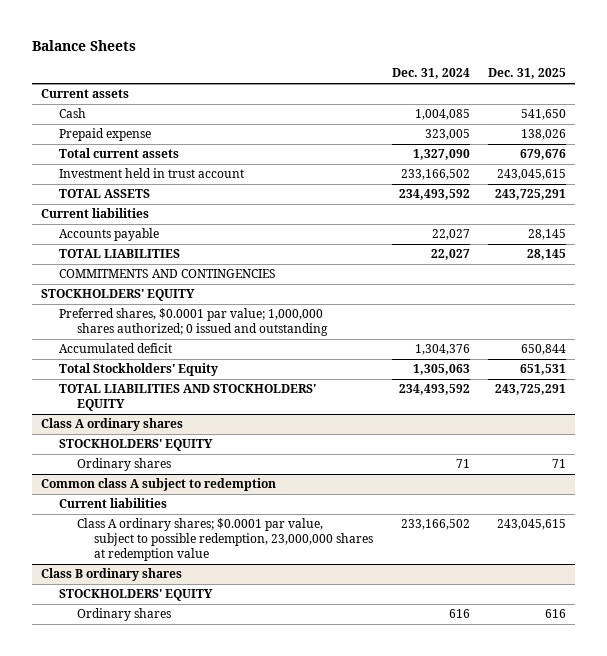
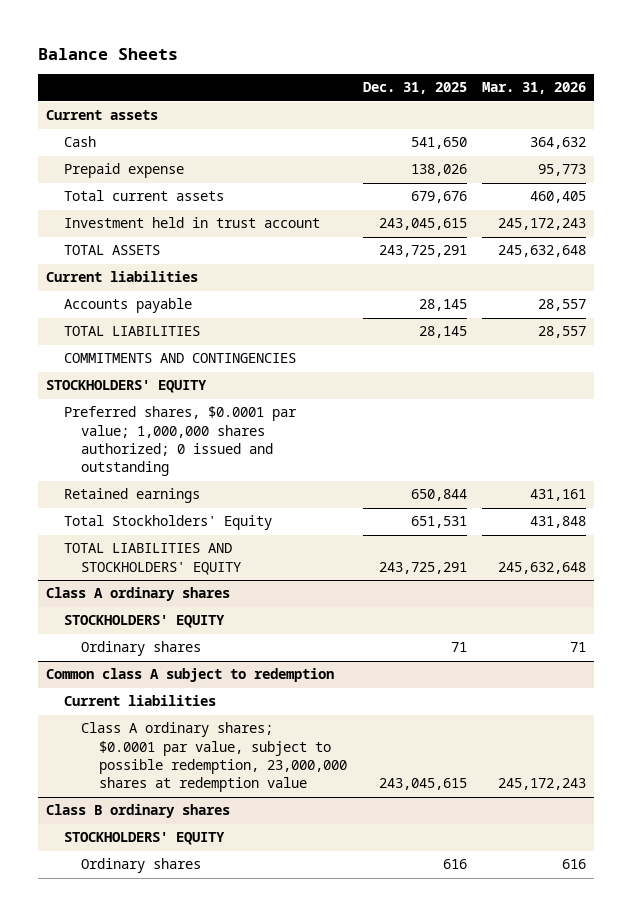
[391,68,470,80] Dec. 31, 2024 -> none
none -> [482,82,587,95] Mar. 31, 2026
[58,343,172,354] Accumulated deficit -> [63,488,200,504] Retained earnings

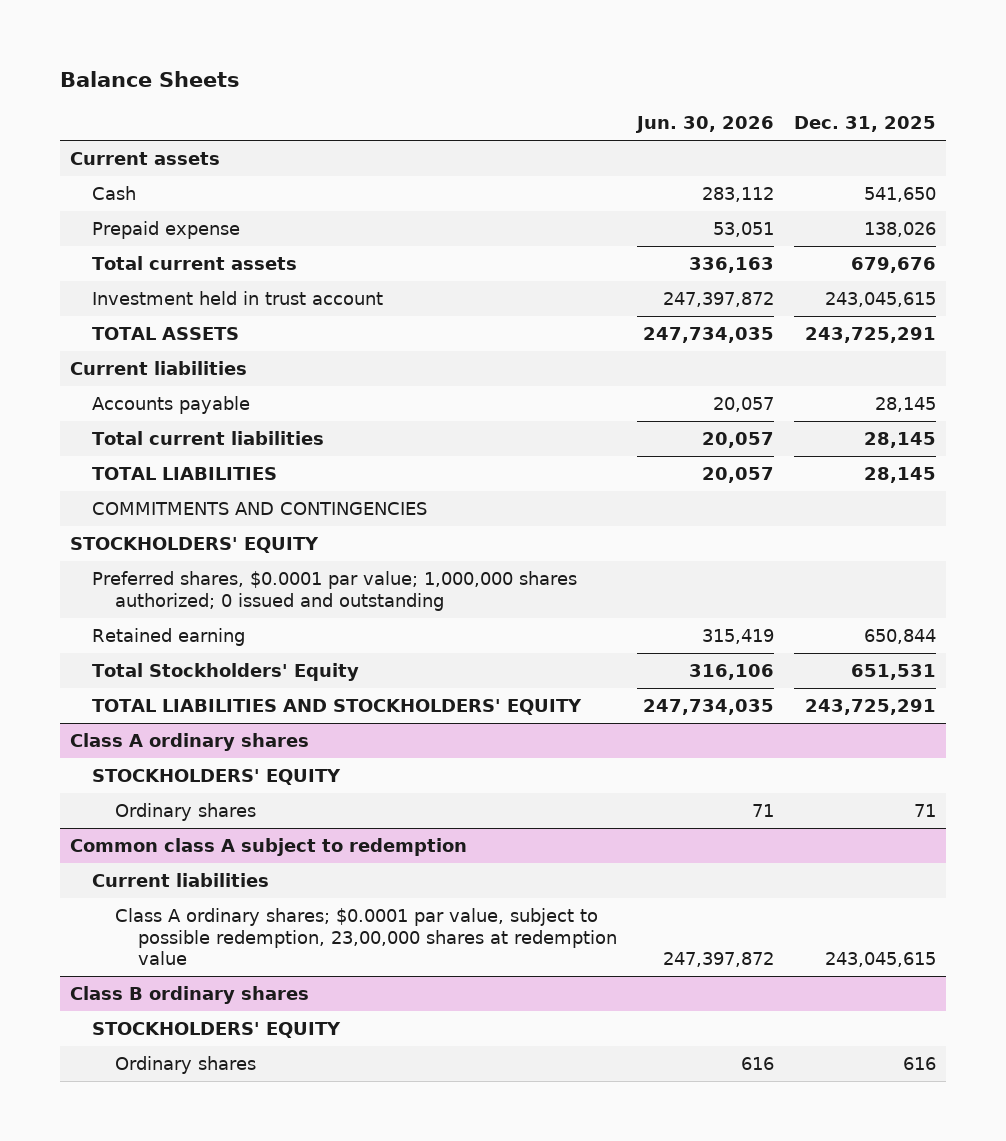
[482,82,587,95] Mar. 31, 2026 -> none
none -> [635,115,775,133] Jun. 30, 2026
none -> [92,431,325,446] Total current liabilities
[63,488,200,504] Retained earnings -> [92,628,246,647] Retained earning
[81,722,348,793] Class A ordinary shares; $0.0001 par value, subject to possible redemption, 23,000,000 shares at redemption value -> [115,908,617,966] Class A ordinary shares; $0.0001 par value, subject to possible redemption, 23,00,000 shares at redemption value

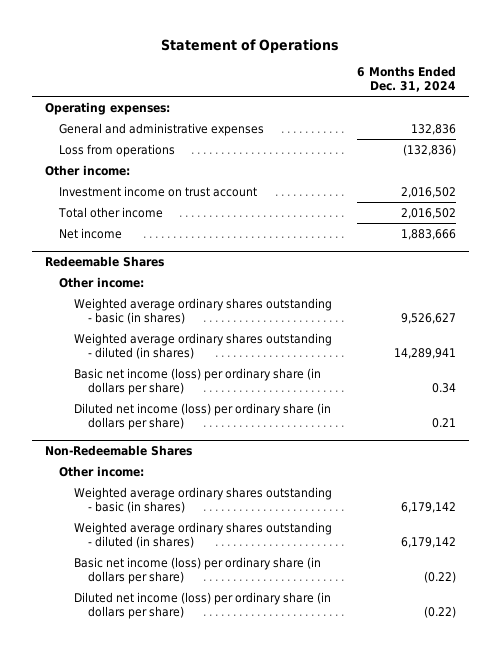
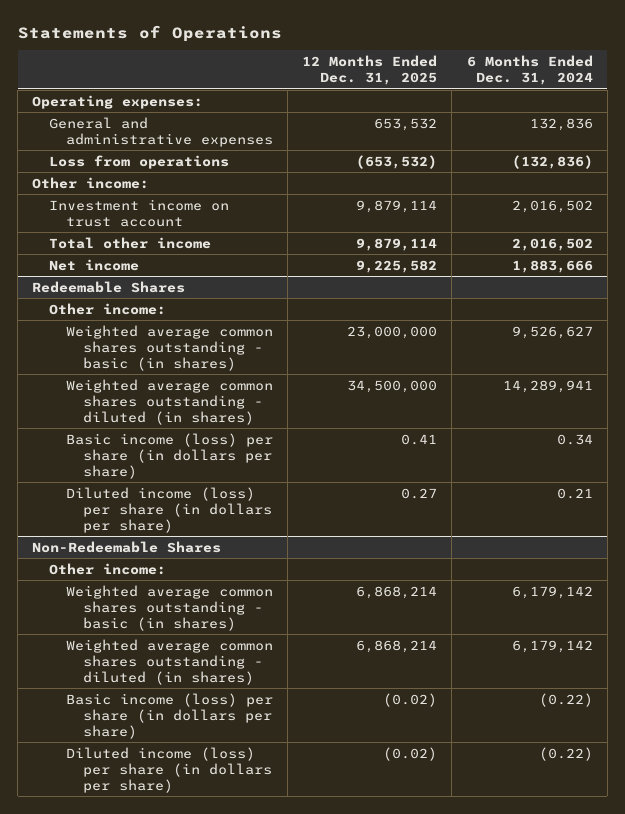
[161,38,340,53] Statement of Operations -> [17,24,282,42] Statements of Operations
none -> [302,54,438,86] 12 Months Ended Dec. 31, 2025
[73,297,332,324] Weighted average ordinary shares outstanding - basic (in shares) -> [65,324,273,371] Weighted average common shares outstanding - basic (in shares)
[73,332,332,359] Weighted average ordinary shares outstanding - diluted (in shares) -> [65,378,273,425] Weighted average common shares outstanding - diluted (in shares)
[73,367,321,395] Basic net income (loss) per ordinary share (in dollars per share) -> [65,432,273,479] Basic income (loss) per share (in dollars per share)
[73,402,331,430] Diluted net income (loss) per ordinary share (in dollars per share) -> [65,486,272,533] Diluted income (loss) per share (in dollars per share)
[73,486,332,513] Weighted average ordinary shares outstanding - basic (in shares) -> [65,584,273,631] Weighted average common shares outstanding - basic (in shares)
[73,521,332,548] Weighted average ordinary shares outstanding - diluted (in shares) -> [65,638,273,685] Weighted average common shares outstanding - diluted (in shares)
[73,556,321,584] Basic net income (loss) per ordinary share (in dollars per share) -> [65,692,273,739] Basic income (loss) per share (in dollars per share)
[73,591,331,619] Diluted net income (loss) per ordinary share (in dollars per share) -> [65,746,272,793] Diluted income (loss) per share (in dollars per share)

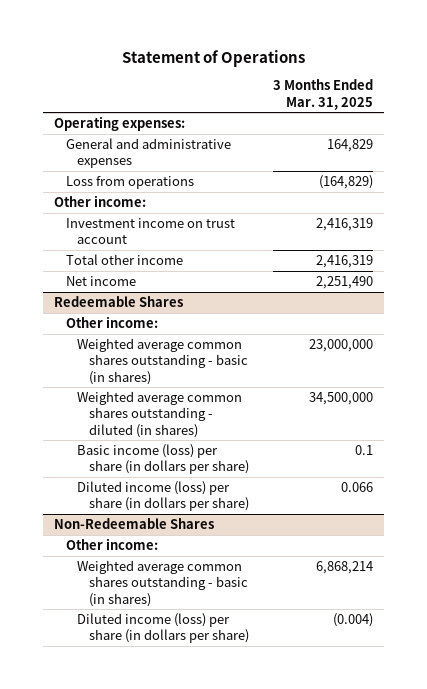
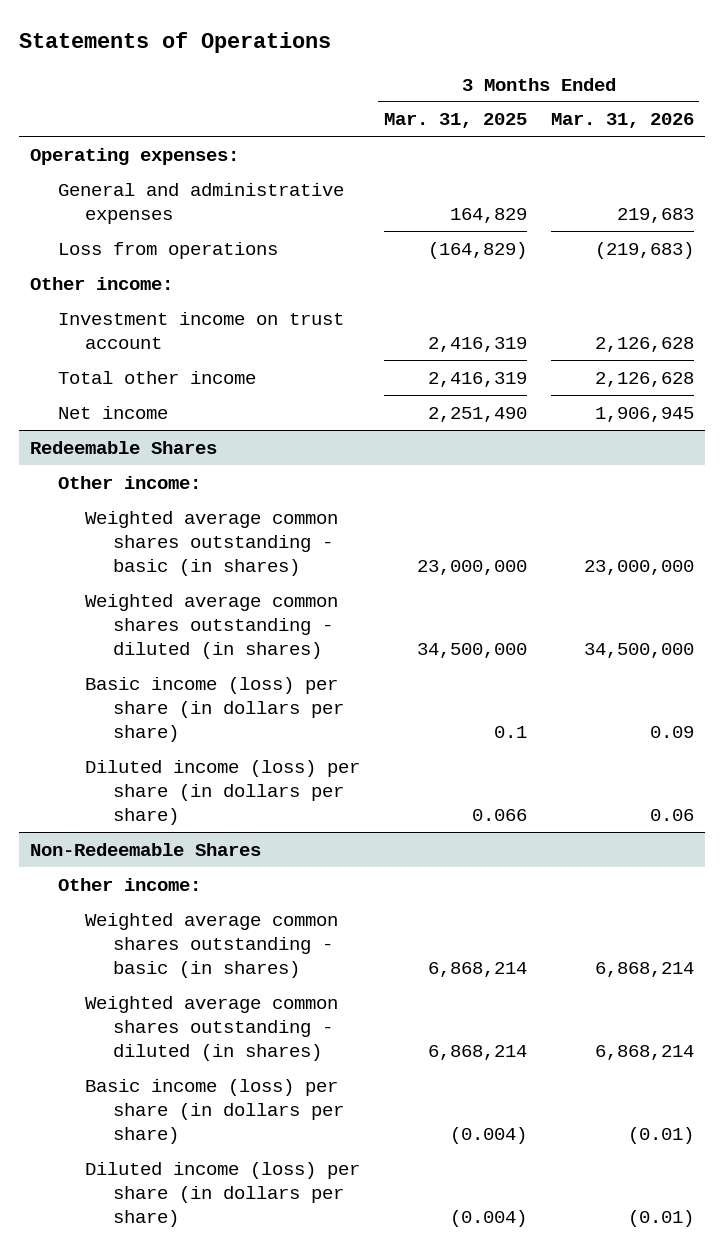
[121,49,305,67] Statement of Operations -> [18,32,331,54] Statements of Operations
none -> [550,113,694,129] Mar. 31, 2026
none -> [85,995,339,1062] Weighted average common shares outstanding - diluted (in shares)
none -> [85,1078,344,1145] Basic income (loss) per share (in dollars per share)

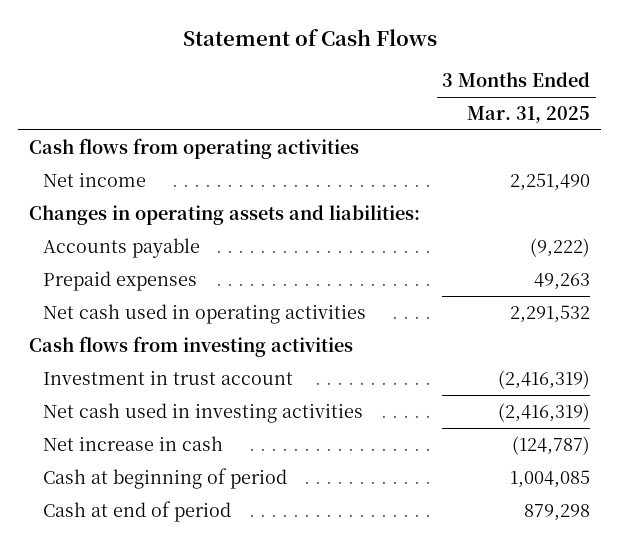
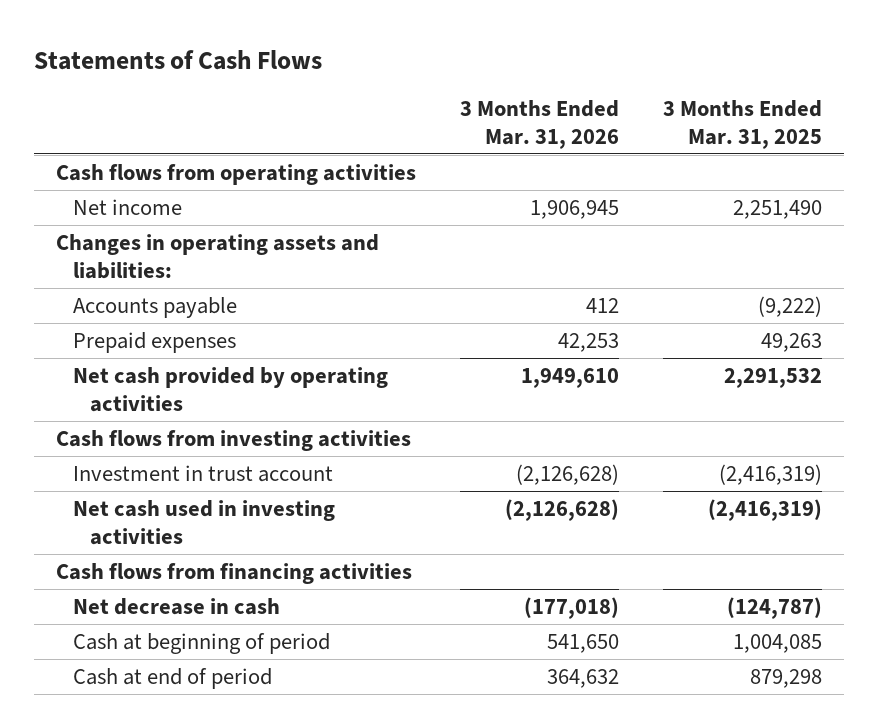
[182,29,437,47] Statement of Cash Flows -> [33,49,322,70] Statements of Cash Flows
none -> [460,99,620,149] 3 Months Ended Mar. 31, 2026
[43,303,367,324] Net cash used in operating activities -> [72,366,388,412] Net cash provided by operating activities
none -> [55,562,412,584] Cash flows from financing activities
[43,435,224,451] Net increase in cash -> [72,597,280,615] Net decrease in cash

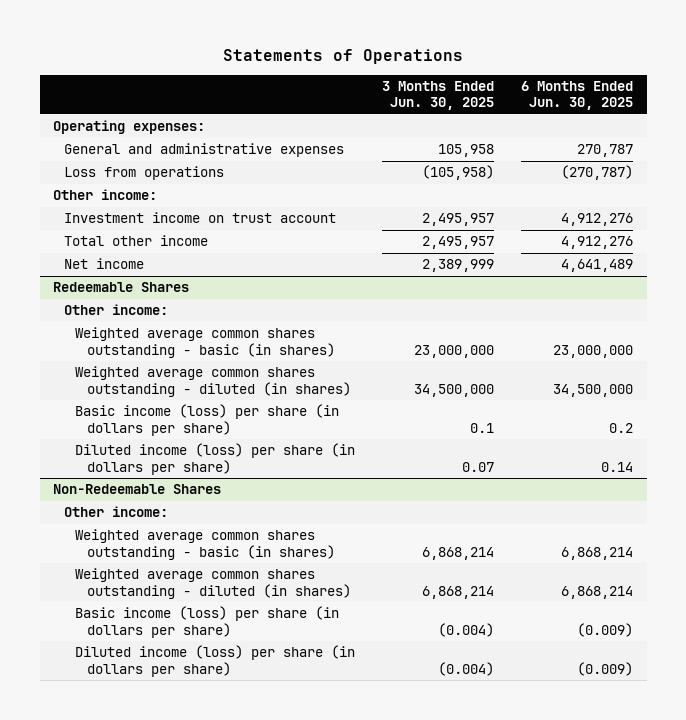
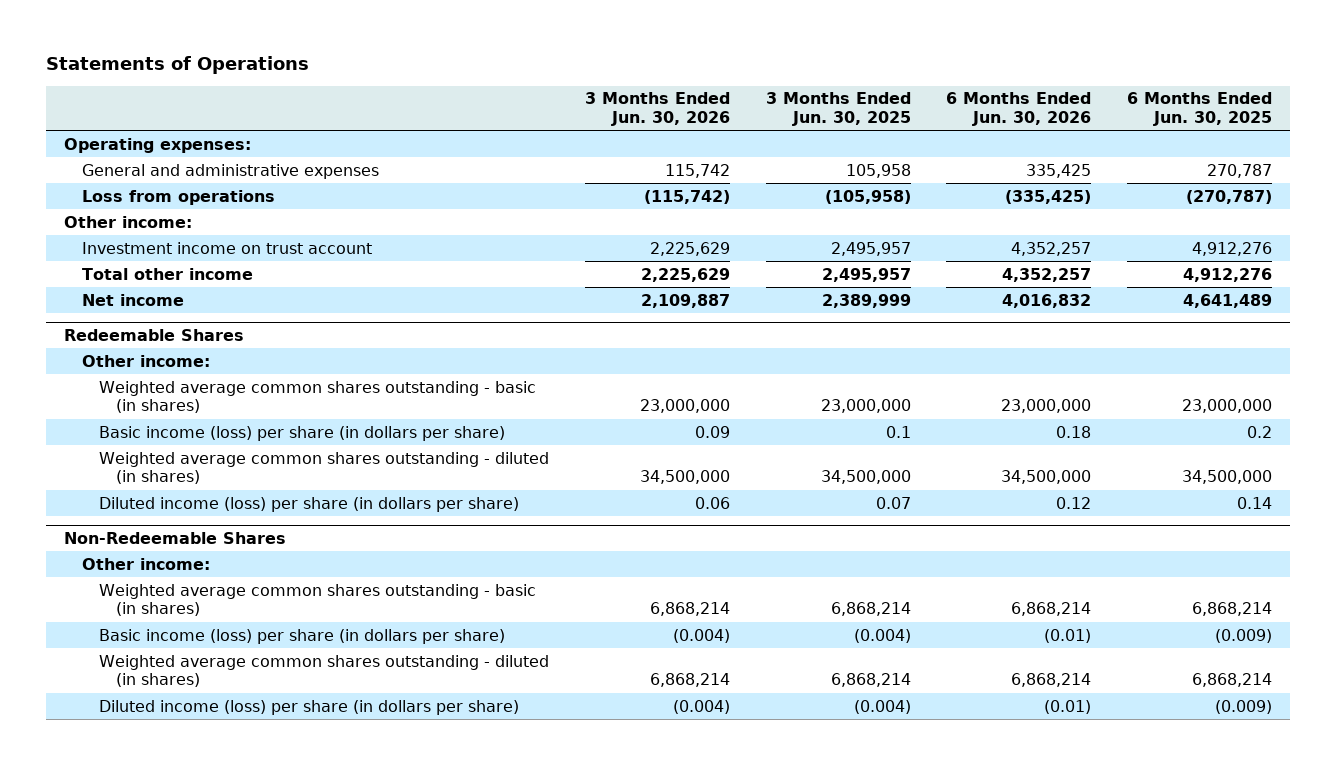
none -> [584,92,730,126] 3 Months Ended Jun. 30, 2026
none -> [946,92,1092,126] 6 Months Ended Jun. 30, 2026
[75,366,351,397] Weighted average common shares outstanding - diluted (in shares) -> [98,451,549,485] Weighted average common shares outstanding - diluted (in shares)
[75,568,351,599] Weighted average common shares outstanding - diluted (in shares) -> [98,654,549,688] Weighted average common shares outstanding - diluted (in shares)

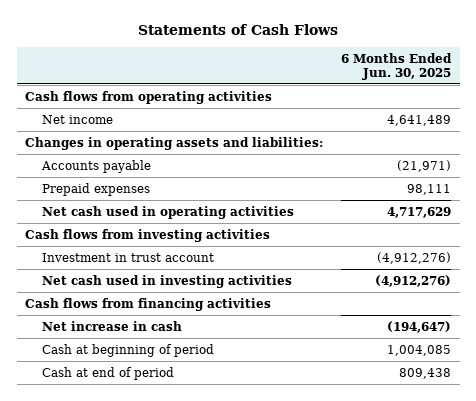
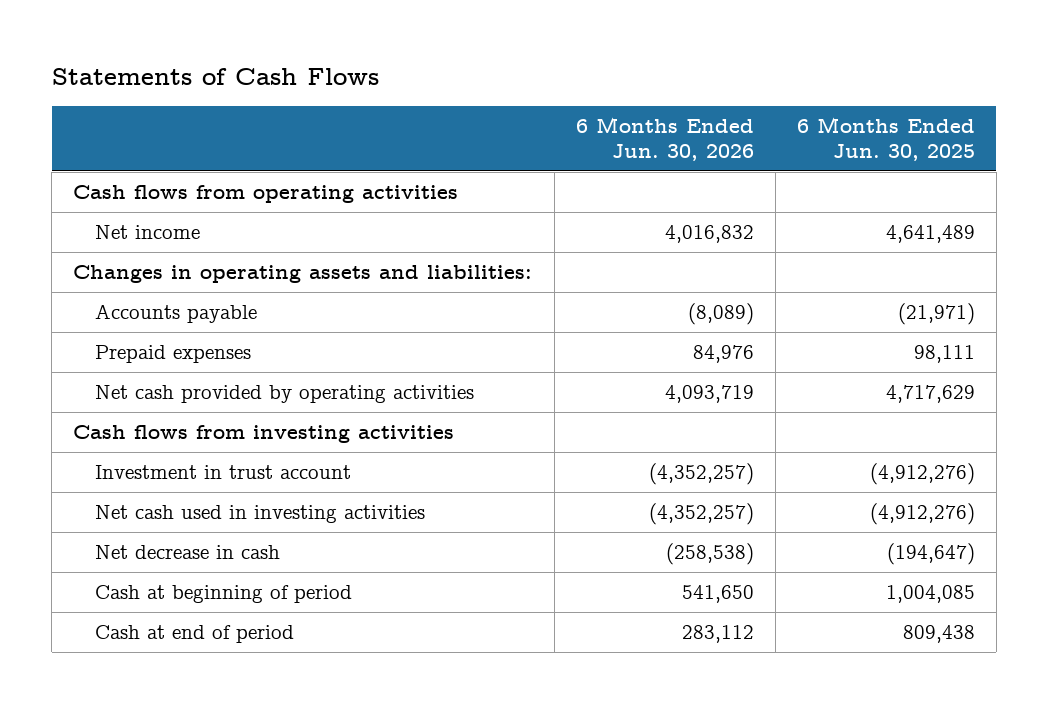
none -> [575,117,754,161] 6 Months Ended Jun. 30, 2026
[41,205,294,219] Net cash used in operating activities -> [94,385,474,404] Net cash provided by operating activities
[25,297,272,311] Cash flows from financing activities -> none
[41,320,182,331] Net increase in cash -> [94,545,280,560] Net decrease in cash

